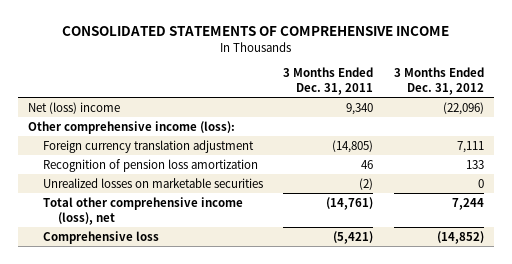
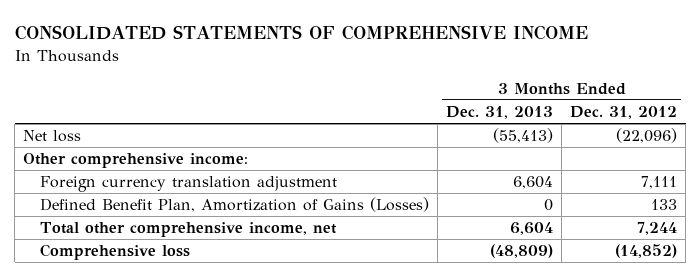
[283,67,374,95] 3 Months Ended Dec. 31, 2011 -> none
none -> [446,106,554,120] Dec. 31, 2013
[28,101,121,114] Net (loss) income -> [23,130,82,143] Net loss
[28,120,236,134] Other comprehensive income (loss): -> [23,153,249,169] Other comprehensive income:
[43,177,264,188] Unrealized losses on marketable securities -> none
[43,158,259,172] Recognition of pension loss amortization -> [40,197,430,213] Defined Benefit Plan, Amortization of Gains (Losses)
[43,196,244,225] Total other comprehensive income (loss), net -> [40,222,338,238] Total other comprehensive income, net

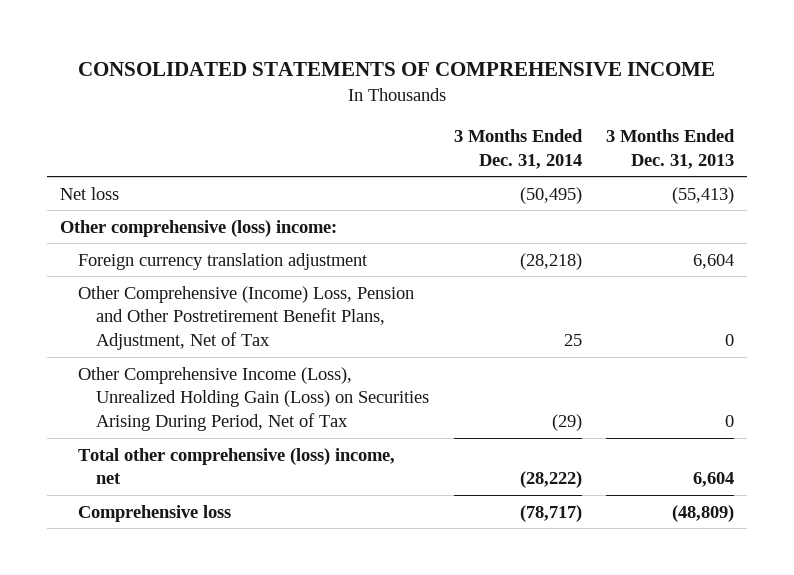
[570,106,678,120] Dec. 31, 2012 -> none
none -> [453,128,583,169] 3 Months Ended Dec. 31, 2014
[23,153,249,169] Other comprehensive income: -> [59,219,337,237] Other comprehensive (loss) income:
[40,197,430,213] Defined Benefit Plan, Amortization of Gains (Losses) -> none
none -> [77,285,414,350] Other Comprehensive (Income) Loss, Pension and Other Postretirement Benefit Plans, Adjustment, Net of Tax
none -> [77,366,430,431] Other Comprehensive Income (Loss), Unrealized Holding Gain (Loss) on Securities Arising During Period, Net of Tax
[40,222,338,238] Total other comprehensive income, net -> [77,447,395,485] Total other comprehensive (loss) income, net

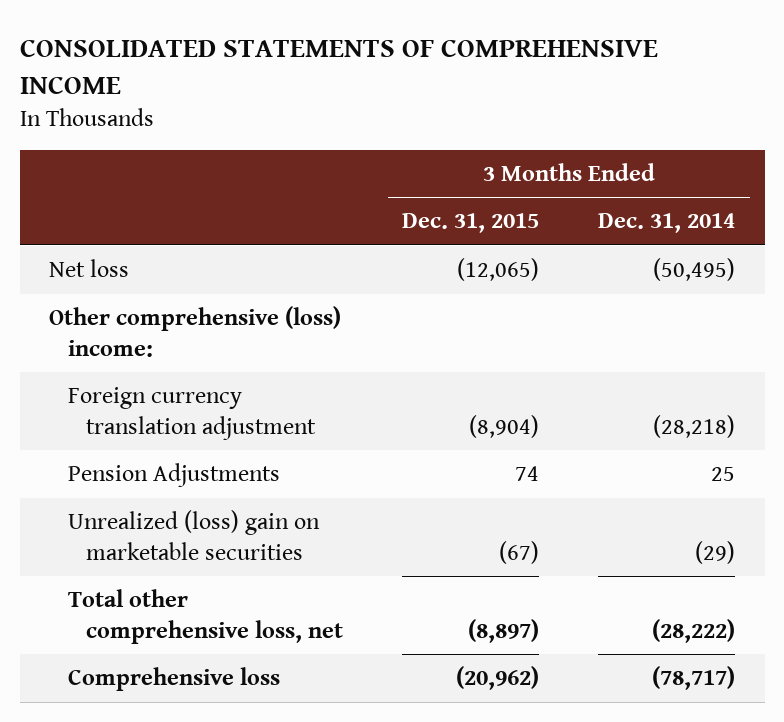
[606,128,736,169] 3 Months Ended Dec. 31, 2013 -> none
none -> [402,213,540,234] Dec. 31, 2015
[77,285,414,350] Other Comprehensive (Income) Loss, Pension and Other Postretirement Benefit Plans, Adjustment, Net of Tax -> [67,463,280,488] Pension Adjustments
[77,366,430,431] Other Comprehensive Income (Loss), Unrealized Holding Gain (Loss) on Securities Arising During Period, Net of Tax -> [67,510,320,560] Unrealized (loss) gain on marketable securities
[77,447,395,485] Total other comprehensive (loss) income, net -> [67,589,344,644] Total other comprehensive loss, net

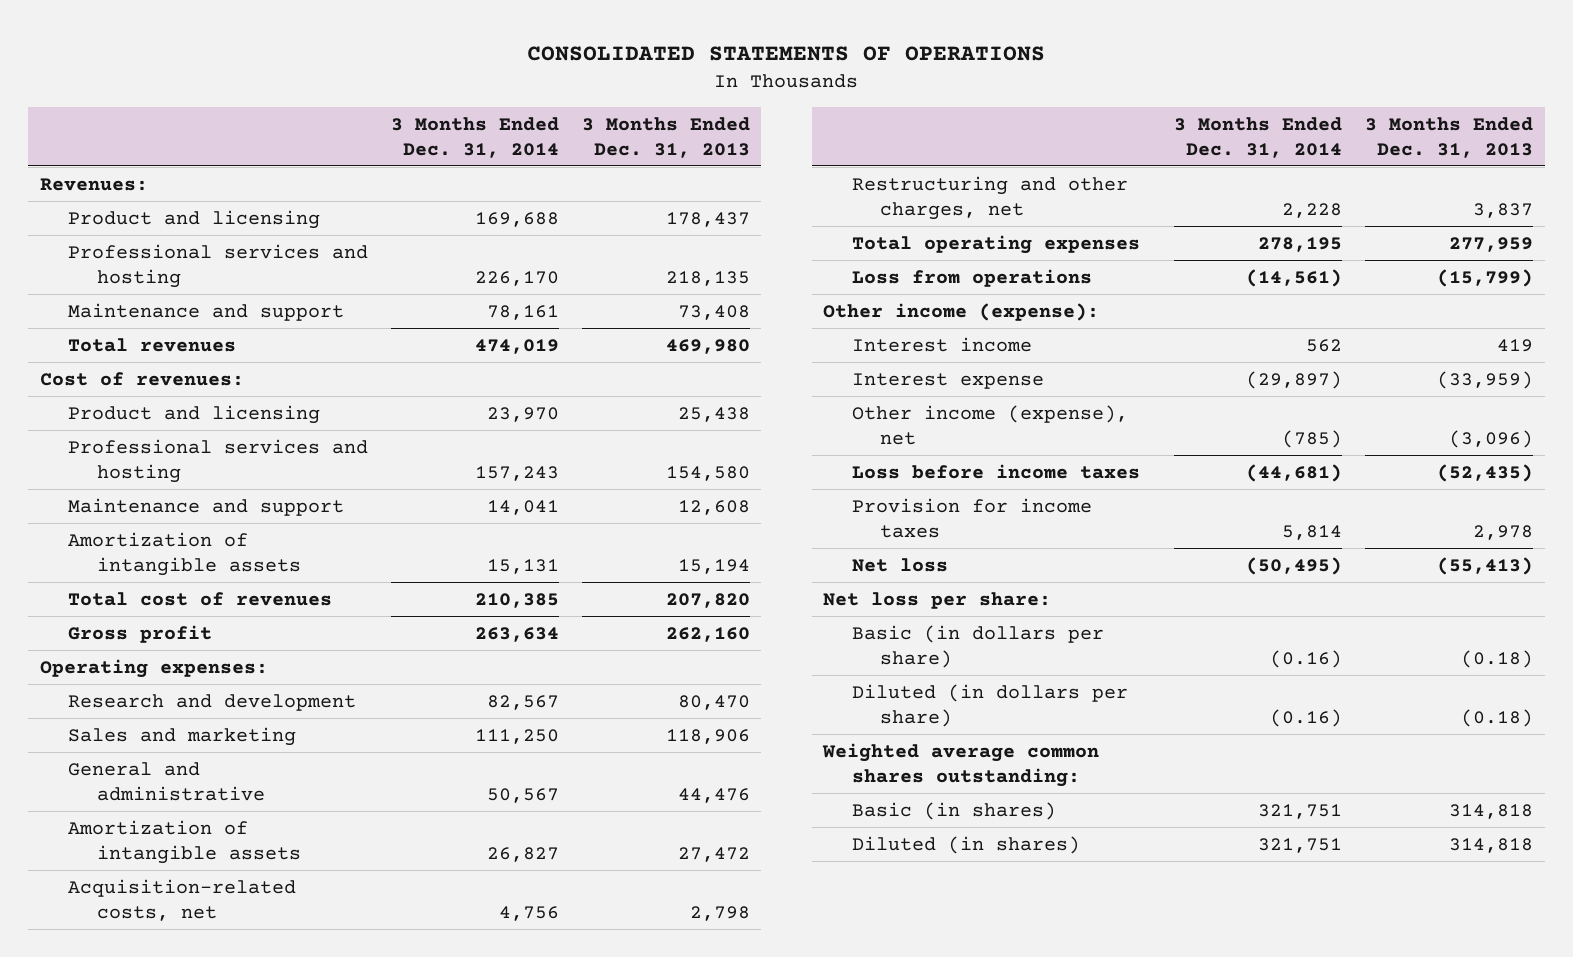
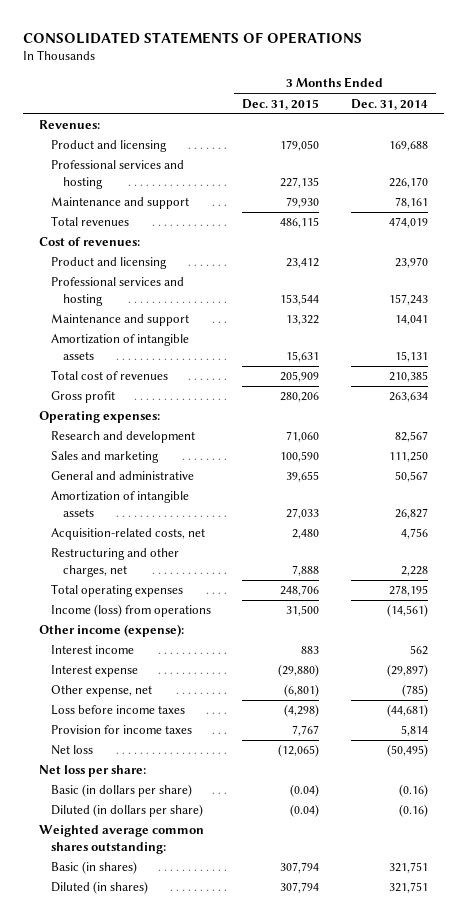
[581,116,750,158] 3 Months Ended Dec. 31, 2013 -> none
none -> [242,98,320,110] Dec. 31, 2015
[851,268,1092,287] Loss from operations -> [50,604,211,618] Income (loss) from operations
[851,404,1128,445] Other income (expense), net -> [50,685,152,698] Other expense, net

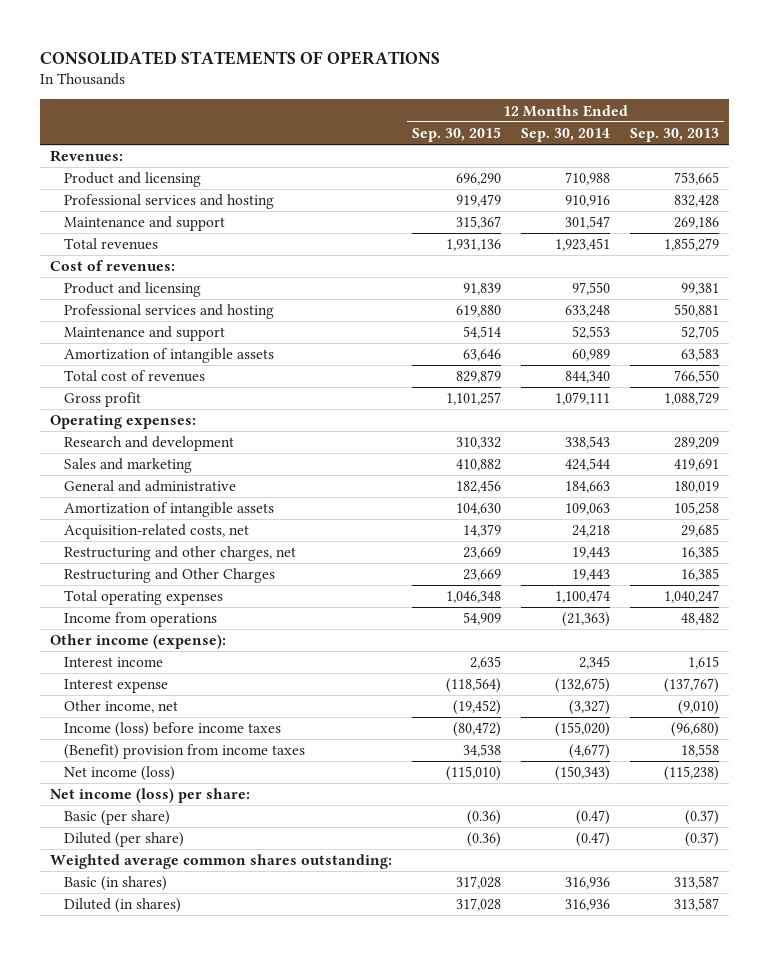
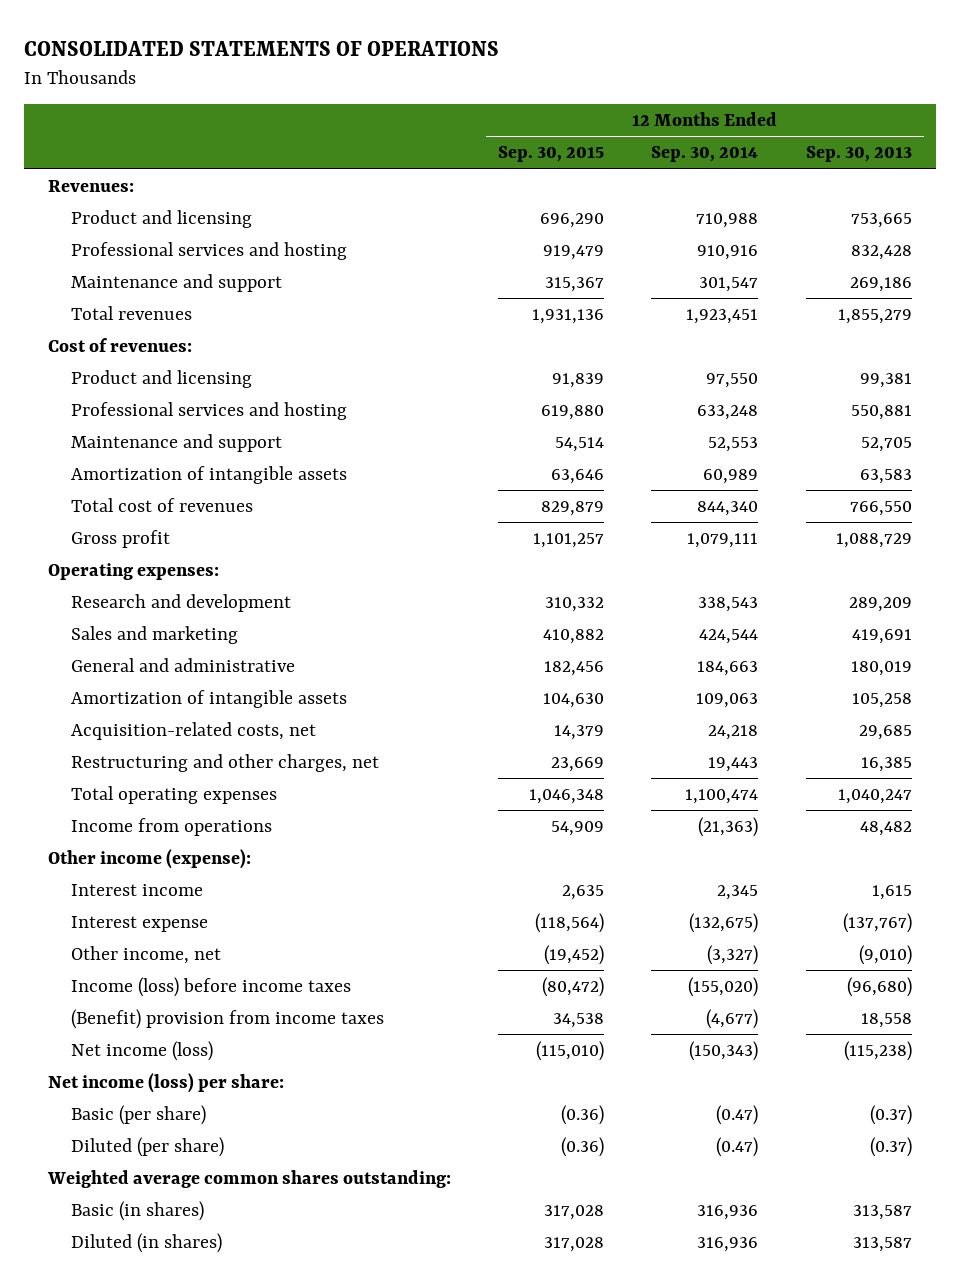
[64,568,276,584] Restructuring and Other Charges -> none

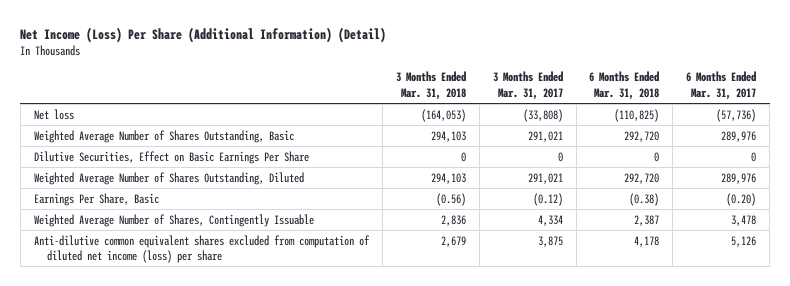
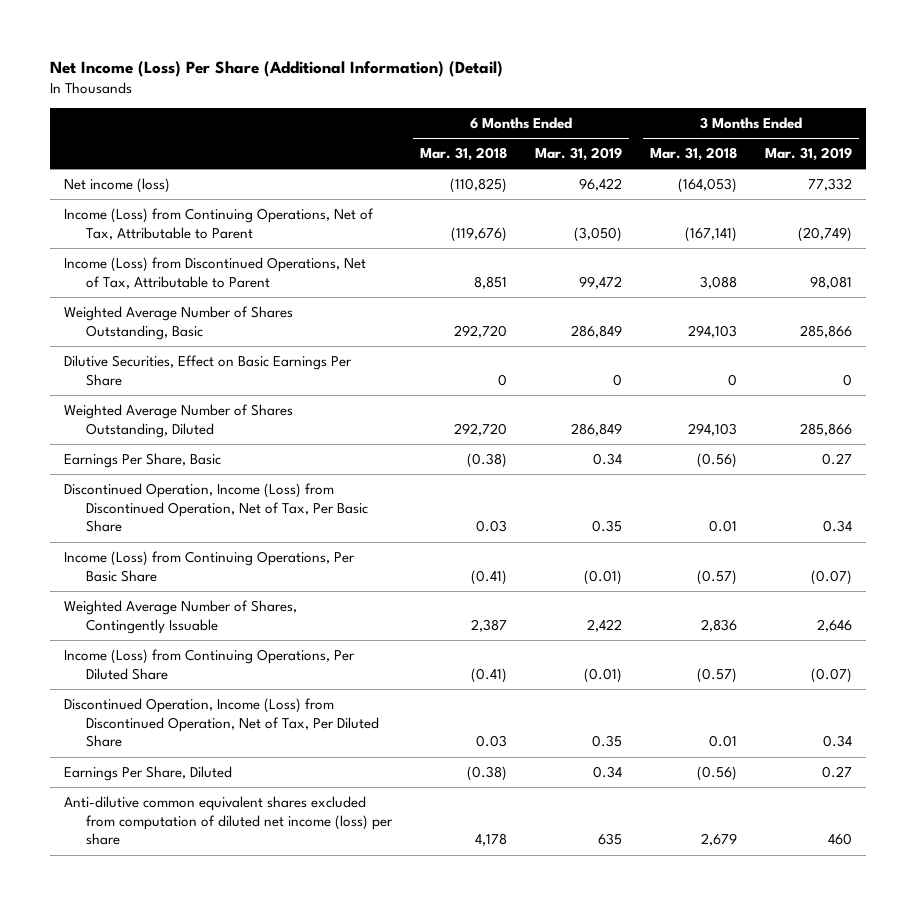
[492,71,563,100] 3 Months Ended Mar. 31, 2017 -> none
[686,71,757,100] 6 Months Ended Mar. 31, 2017 -> none
none -> [535,147,623,162] Mar. 31, 2019
none -> [765,147,853,162] Mar. 31, 2019
[33,108,74,120] Net loss -> [63,178,170,194] Net income (loss)
none -> [63,208,374,240] Income (Loss) from Continuing Operations, Net of Tax, Attributable to Parent
none -> [63,257,366,289] Income (Loss) from Discontinued Operations, Net of Tax, Attributable to Parent
none -> [63,483,369,533] Discontinued Operation, Income (Loss) from Discontinued Operation, Net of Tax, Per Basic Share
none -> [63,551,355,582] Income (Loss) from Continuing Operations, Per Basic Share
none -> [63,649,355,680] Income (Loss) from Continuing Operations, Per Diluted Share
none -> [63,698,380,748] Discontinued Operation, Income (Loss) from Discontinued Operation, Net of Tax, Per Diluted Share
none -> [63,766,232,782] Earnings Per Share, Diluted

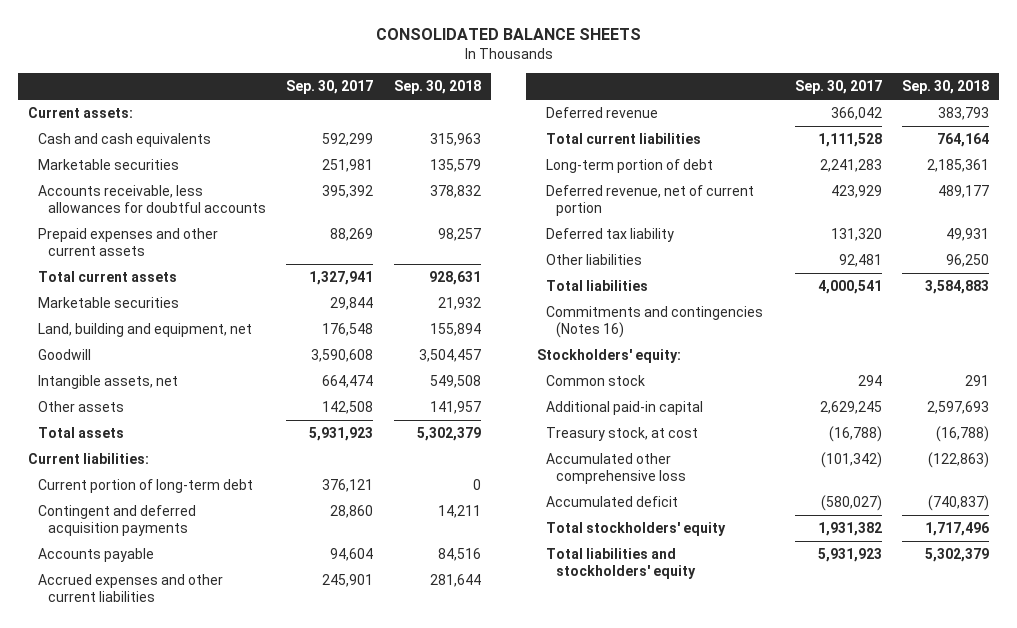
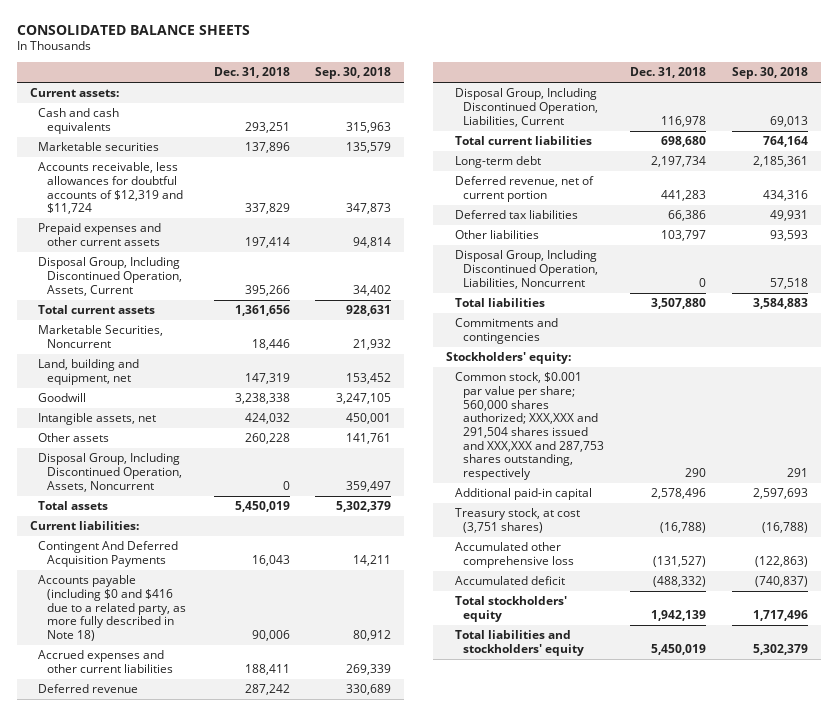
[286,80,374,95] Sep. 30, 2017 -> none
none -> [213,67,290,79] Dec. 31, 2018
[38,184,267,213] Accounts receivable, less allowances for doubtful accounts -> [38,162,183,215] Accounts receivable, less allowances for doubtful accounts of $12,319 and $11,724
[429,184,481,198] 378,832 -> [346,203,392,215] 347,873
[437,227,481,241] 98,257 -> [353,236,392,248] 94,814
none -> [38,257,182,296] Disposal Group, Including Discontinued Operation, Assets, Current
[38,296,180,308] Marketable securities -> [38,325,164,348] Marketable Securities, Noncurrent
[429,322,481,336] 155,894 -> [346,372,392,384] 153,452
[418,348,481,362] 3,504,457 -> [336,393,392,405] 3,247,105
[429,374,481,388] 549,508 -> [346,413,392,425] 450,001
[429,400,481,414] 141,957 -> [346,433,392,445] 141,761
none -> [38,453,182,492] Disposal Group, Including Discontinued Operation, Assets, Noncurrent
[38,478,254,493] Current portion of long-term debt -> none
[38,547,155,562] Accounts payable -> none
[38,504,197,536] Contingent and deferred acquisition payments -> [38,541,179,567] Contingent And Deferred Acquisition Payments
none -> [38,575,186,641] Accounts payable (including $0 and $416 due to a related party, as more fully described in Note 18)
[429,573,481,587] 281,644 -> [346,663,392,675] 269,339
[938,106,990,120] 383,793 -> [346,684,392,696] 330,689
none -> [454,88,599,127] Disposal Group, Including Discontinued Operation, Liabilities, Current
[546,158,714,173] Long-term portion of debt -> [454,156,541,169] Long-term debt
[938,184,990,198] 489,177 -> [763,189,809,201] 434,316
[546,227,675,242] Deferred tax liability -> [454,210,578,220] Deferred tax liabilities
[946,253,990,267] 96,250 -> [770,230,809,242] 93,593
none -> [454,250,599,289] Disposal Group, Including Discontinued Operation, Liabilities, Noncurrent
[546,305,764,338] Commitments and contingencies (Notes 16) -> [454,318,558,344] Commitments and contingencies
[546,374,646,386] Common stock -> [454,372,605,480] Common stock, $0.001 par value per share; 560,000 shares authorized; XXX,XXX and 291,504 shares issued and XXX,XXX and 287,753 shares outstanding, respectively
[546,426,699,441] Treasury stock, at cost -> [454,508,580,533] Treasury stock, at cost (3,751 shares)

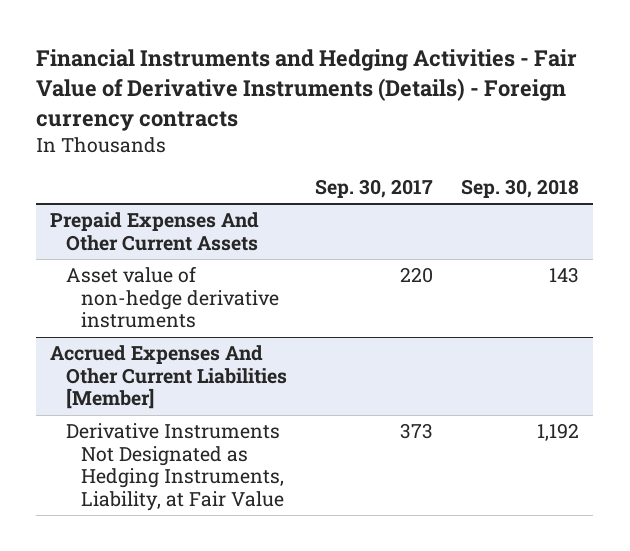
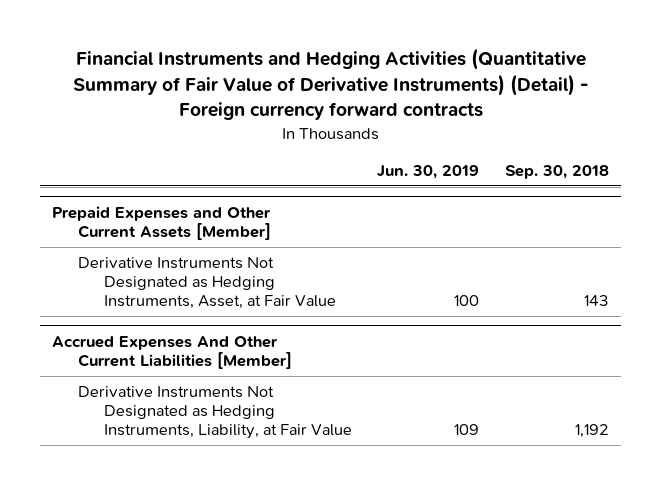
[36,49,578,132] Financial Instruments and Hedging Activities - Fair Value of Derivative Instruments (Details) - Foreign currency contracts -> [72,48,589,121] Financial Instruments and Hedging Activities (Quantitative Summary of Fair Value of Derivative Instruments) (Detail) - Foreign currency forward contracts
[315,179,434,199] Sep. 30, 2017 -> none
none -> [377,164,480,179] Jun. 30, 2019
[50,211,260,251] Prepaid Expenses And Other Current Assets -> [52,205,272,240] Prepaid Expenses and Other Current Assets [Member]
[65,265,280,329] Asset value of non-hedge derivative instruments -> [77,257,336,310] Derivative Instruments Not Designated as Hedging Instruments, Asset, at Fair Value

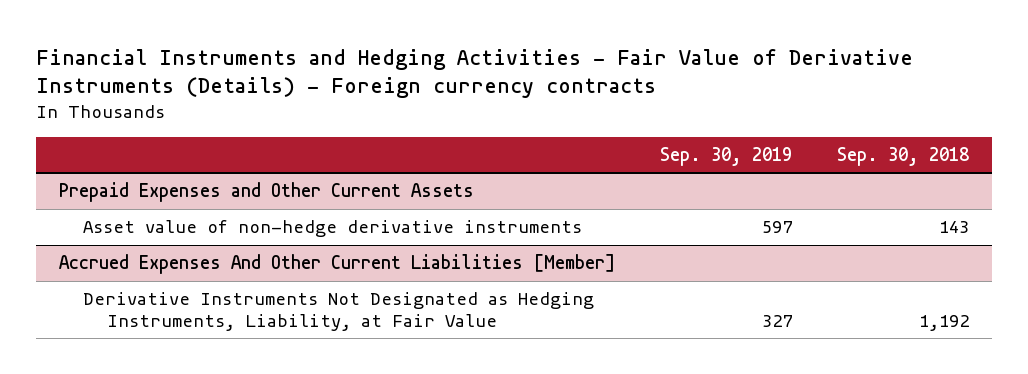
[72,48,589,121] Financial Instruments and Hedging Activities (Quantitative Summary of Fair Value of Derivative Instruments) (Detail) - Foreign currency forward contracts -> [36,48,914,99] Financial Instruments and Hedging Activities - Fair Value of Derivative Instruments (Details) - Foreign currency contracts
[377,164,480,179] Jun. 30, 2019 -> none
none -> [660,146,793,166] Sep. 30, 2019
[52,205,272,240] Prepaid Expenses and Other Current Assets [Member] -> [58,182,474,203] Prepaid Expenses and Other Current Assets
[77,257,336,310] Derivative Instruments Not Designated as Hedging Instruments, Asset, at Fair Value -> [82,220,582,238] Asset value of non-hedge derivative instruments

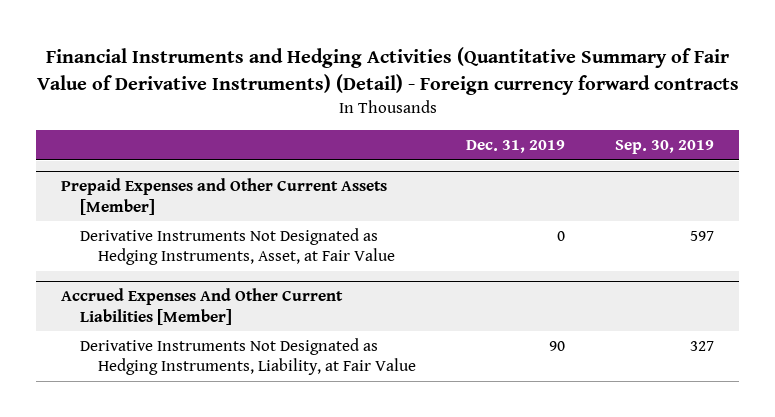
[36,48,914,99] Financial Instruments and Hedging Activities - Fair Value of Derivative Instruments (Details) - Foreign currency contracts -> [36,47,739,95] Financial Instruments and Hedging Activities (Quantitative Summary of Fair Value of Derivative Instruments) (Detail) - Foreign currency forward contracts
[837,146,970,166] Sep. 30, 2018 -> none
none -> [465,140,565,154] Dec. 31, 2019
[58,182,474,203] Prepaid Expenses and Other Current Assets -> [61,178,388,215] Prepaid Expenses and Other Current Assets [Member]
[82,220,582,238] Asset value of non-hedge derivative instruments -> [79,227,395,266] Derivative Instruments Not Designated as Hedging Instruments, Asset, at Fair Value

